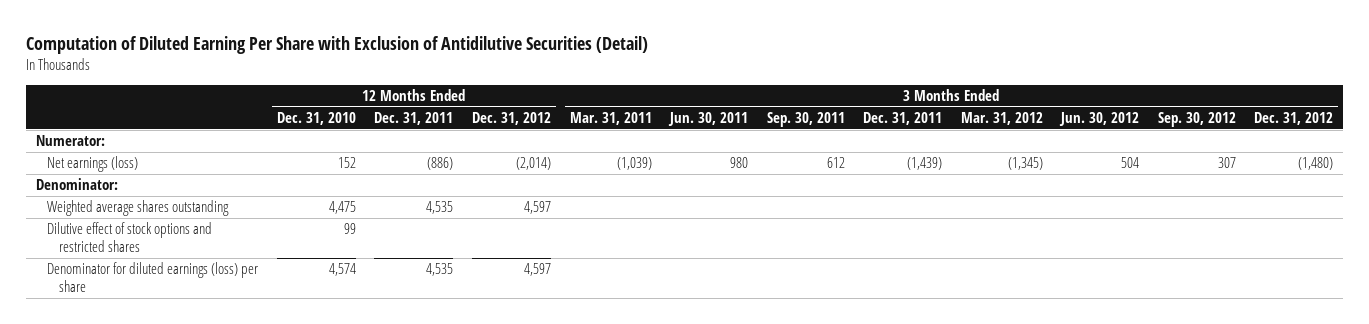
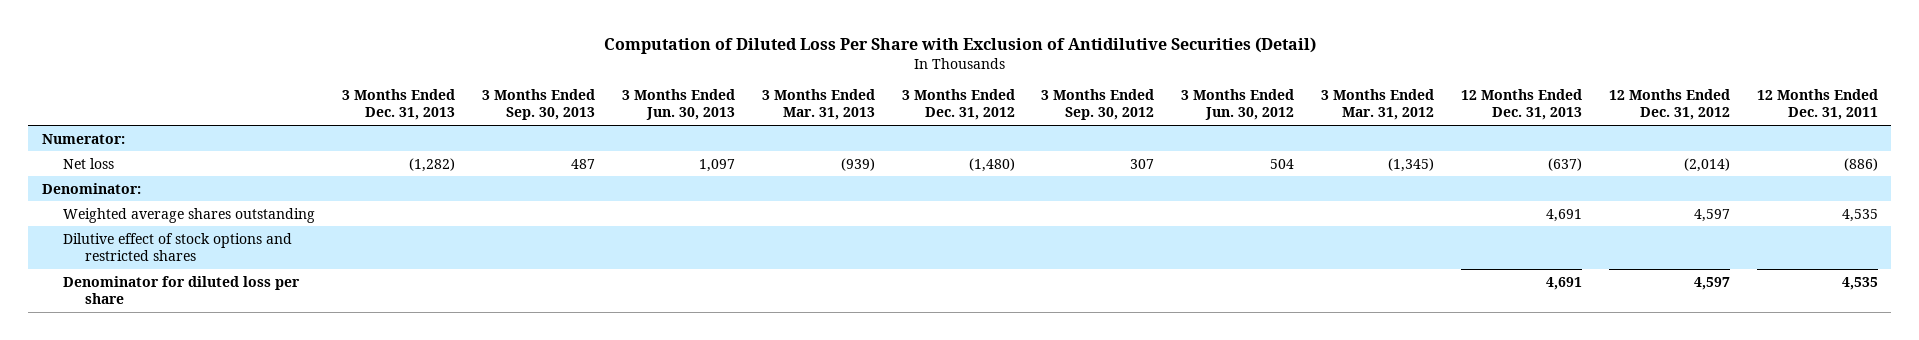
[26,35,649,54] Computation of Diluted Earning Per Share with Exclusion of Antidilutive Securities (Detail) -> [603,36,1316,54] Computation of Diluted Loss Per Share with Exclusion of Antidilutive Securities (Detail)
[276,112,356,126] Dec. 31, 2010 -> none
[569,112,652,126] Mar. 31, 2011 -> none
[668,112,749,127] Jun. 30, 2011 -> none
[766,112,845,128] Sep. 30, 2011 -> none
[863,112,943,126] Dec. 31, 2011 -> none
none -> [342,89,456,121] 3 Months Ended Dec. 31, 2013
none -> [482,89,596,121] 3 Months Ended Sep. 30, 2013
none -> [621,89,735,121] 3 Months Ended Jun. 30, 2013
none -> [761,89,875,121] 3 Months Ended Mar. 31, 2013
none -> [1461,89,1583,121] 12 Months Ended Dec. 31, 2013
[47,156,139,173] Net earnings (loss) -> [63,157,115,169] Net loss
[47,262,259,293] Denominator for diluted earnings (loss) per share -> [63,275,301,304] Denominator for diluted loss per share

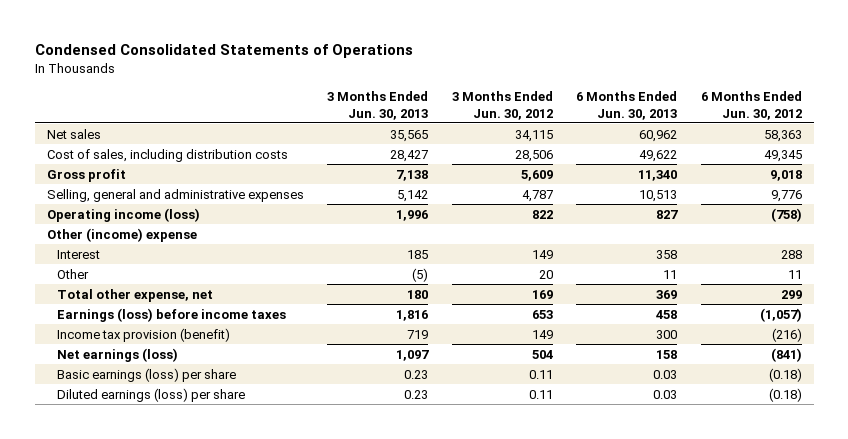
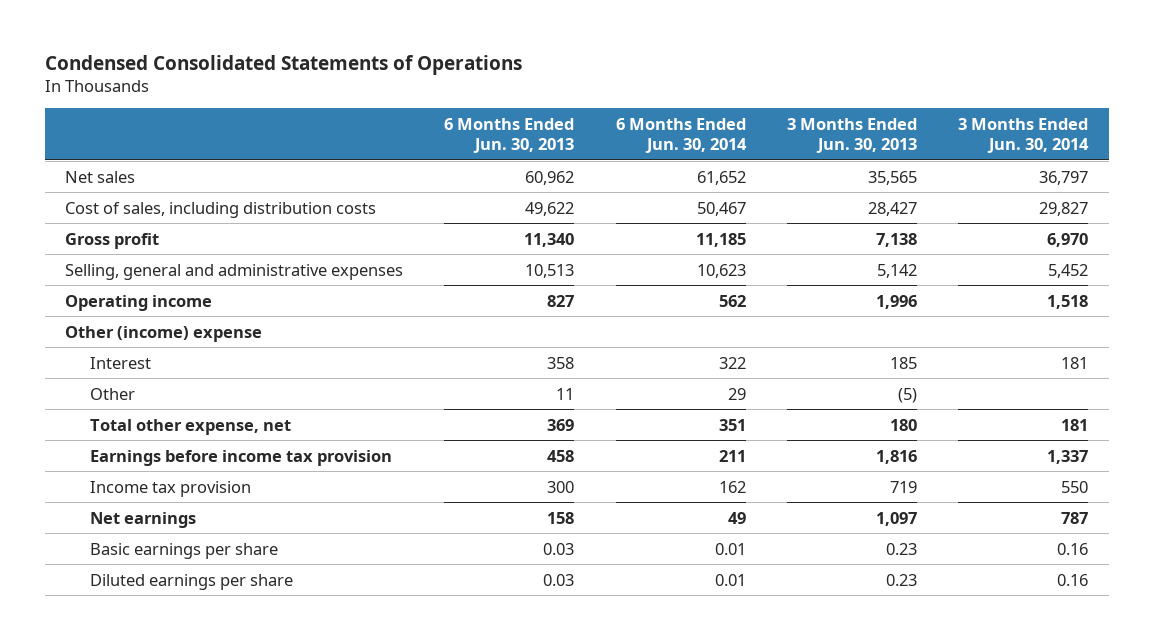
[451,90,553,120] 3 Months Ended Jun. 30, 2012 -> none
[700,90,802,120] 6 Months Ended Jun. 30, 2012 -> none
none -> [615,117,747,153] 6 Months Ended Jun. 30, 2014
none -> [958,117,1090,153] 3 Months Ended Jun. 30, 2014
[46,207,200,222] Operating income (loss) -> [65,294,213,311] Operating income
[56,307,286,322] Earnings (loss) before income taxes -> [89,449,392,466] Earnings before income tax provision
[56,327,230,342] Income tax provision (benefit) -> [89,480,251,497] Income tax provision
[56,347,178,362] Net earnings (loss) -> [89,511,196,528] Net earnings
[56,367,236,382] Basic earnings (loss) per share -> [89,542,278,559] Basic earnings per share
[56,387,245,402] Diluted earnings (loss) per share -> [89,573,293,590] Diluted earnings per share

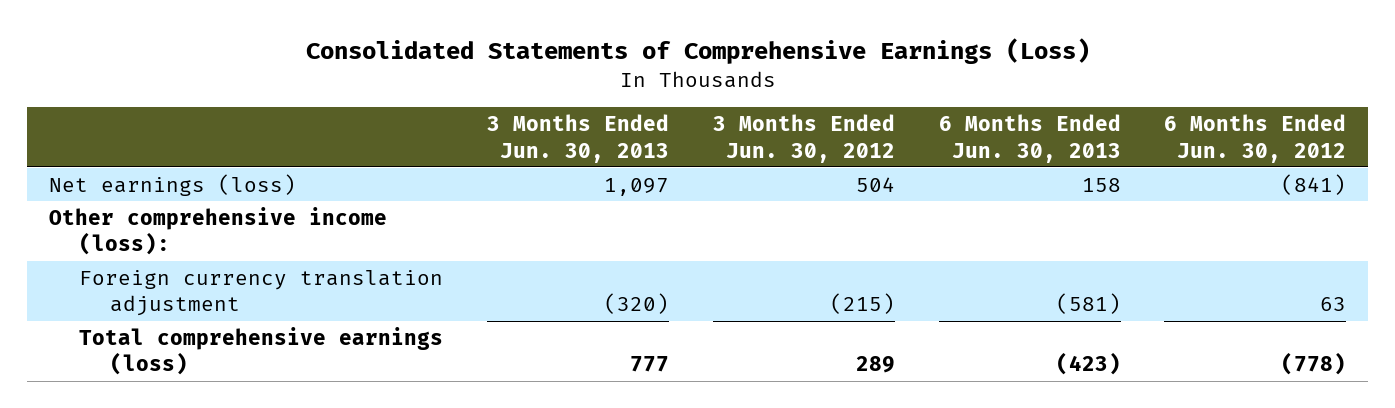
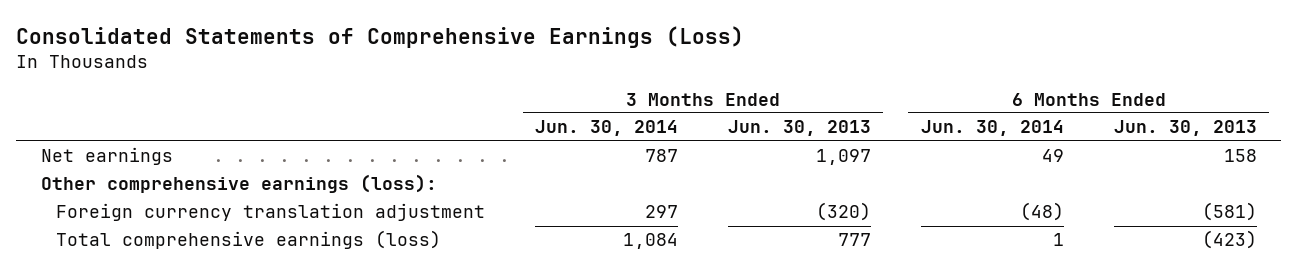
[712,114,895,163] 3 Months Ended Jun. 30, 2012 -> none
[1164,114,1347,163] 6 Months Ended Jun. 30, 2012 -> none
none -> [535,120,679,137] Jun. 30, 2014
none -> [920,120,1064,137] Jun. 30, 2014
[48,173,296,196] Net earnings (loss) -> [41,147,174,166] Net earnings
[48,206,387,256] Other comprehensive income (loss): -> [41,174,438,194] Other comprehensive earnings (loss):

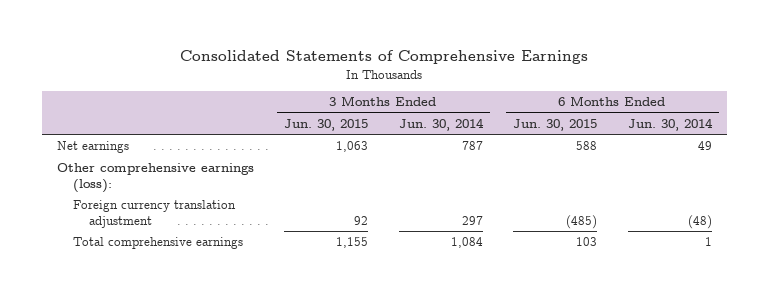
[16,25,745,48] Consolidated Statements of Comprehensive Earnings (Loss) -> [180,50,589,65] Consolidated Statements of Comprehensive Earnings
[727,120,871,137] Jun. 30, 2013 -> none
[1113,120,1257,137] Jun. 30, 2013 -> none
none -> [284,118,369,131] Jun. 30, 2015
none -> [513,118,598,131] Jun. 30, 2015
[56,230,442,250] Total comprehensive earnings (loss) -> [72,237,243,250] Total comprehensive earnings

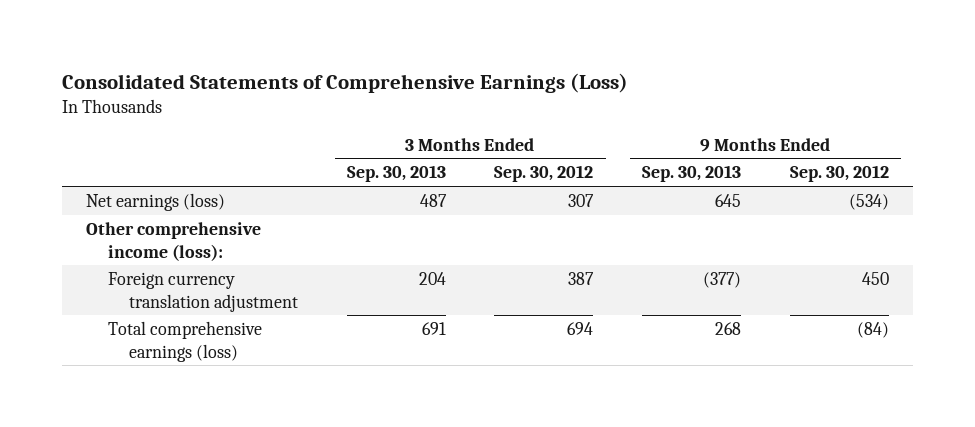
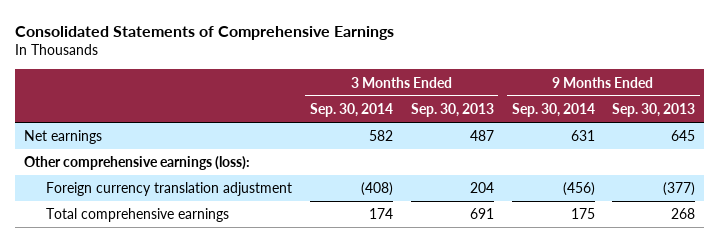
[61,73,628,94] Consolidated Statements of Comprehensive Earnings (Loss) -> [14,25,394,40] Consolidated Statements of Comprehensive Earnings
[494,165,594,183] Sep. 30, 2012 -> none
[789,165,889,183] Sep. 30, 2012 -> none
none -> [309,102,393,117] Sep. 30, 2014
none -> [511,102,595,117] Sep. 30, 2014
[86,192,226,211] Net earnings (loss) -> [23,130,102,145] Net earnings
[86,221,262,261] Other comprehensive income (loss): -> [23,156,250,171] Other comprehensive earnings (loss):
[107,320,262,362] Total comprehensive earnings (loss) -> [45,208,229,223] Total comprehensive earnings

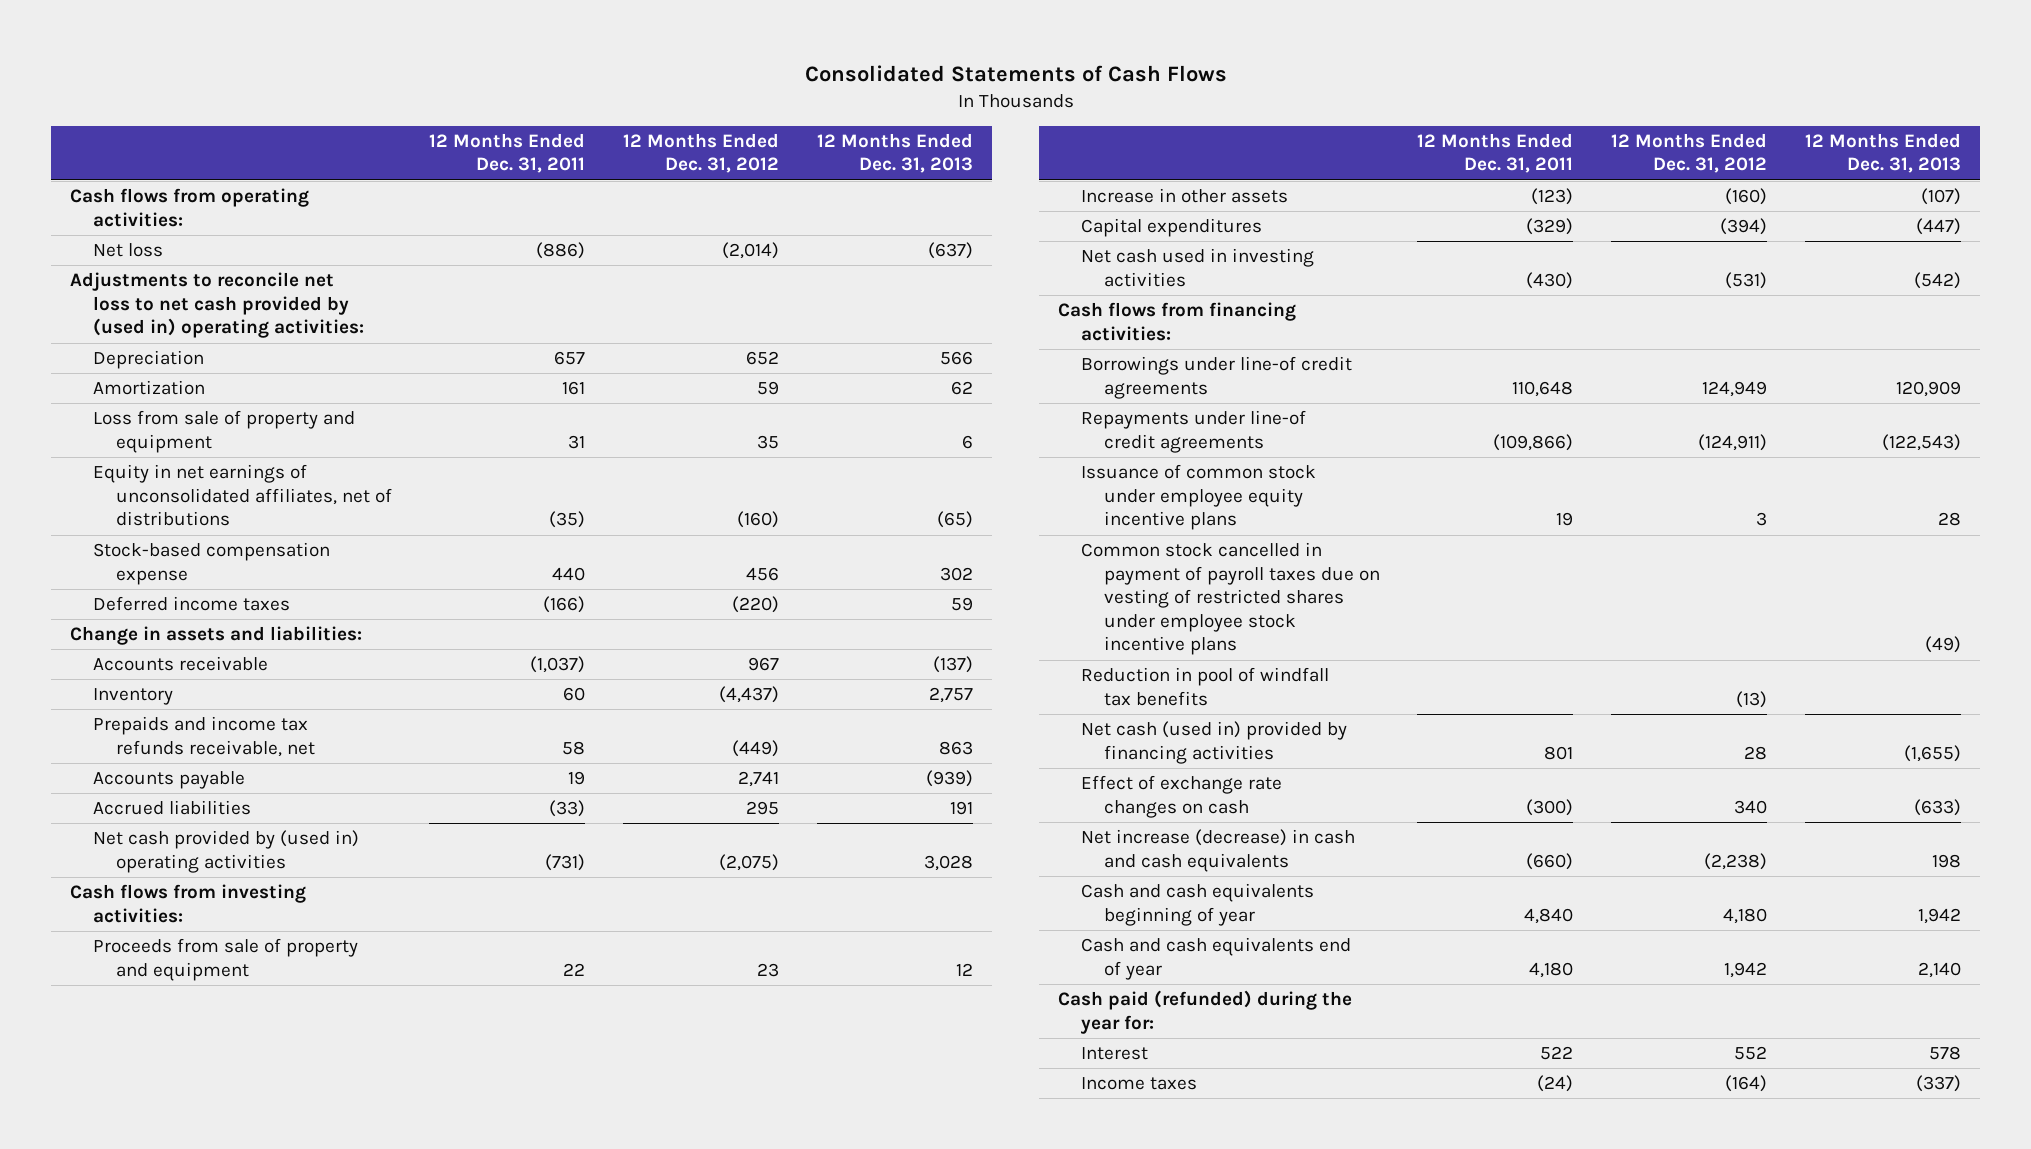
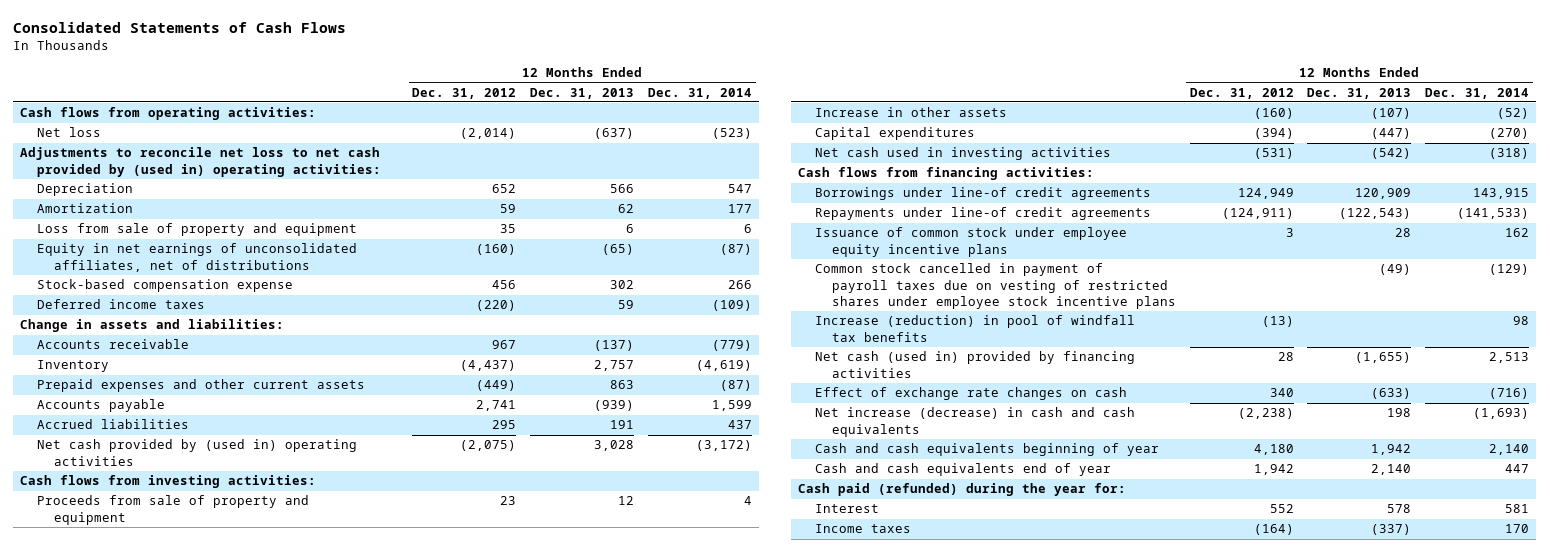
[429,132,586,174] 12 Months Ended Dec. 31, 2011 -> none
none -> [648,87,753,99] Dec. 31, 2014
[92,716,315,757] Prepaids and income tax refunds receivable, net -> [37,379,366,393] Prepaid expenses and other current assets
[1080,667,1329,706] Reduction in pool of windfall tax benefits -> [814,315,1135,342] Increase (reduction) in pool of windfall tax benefits

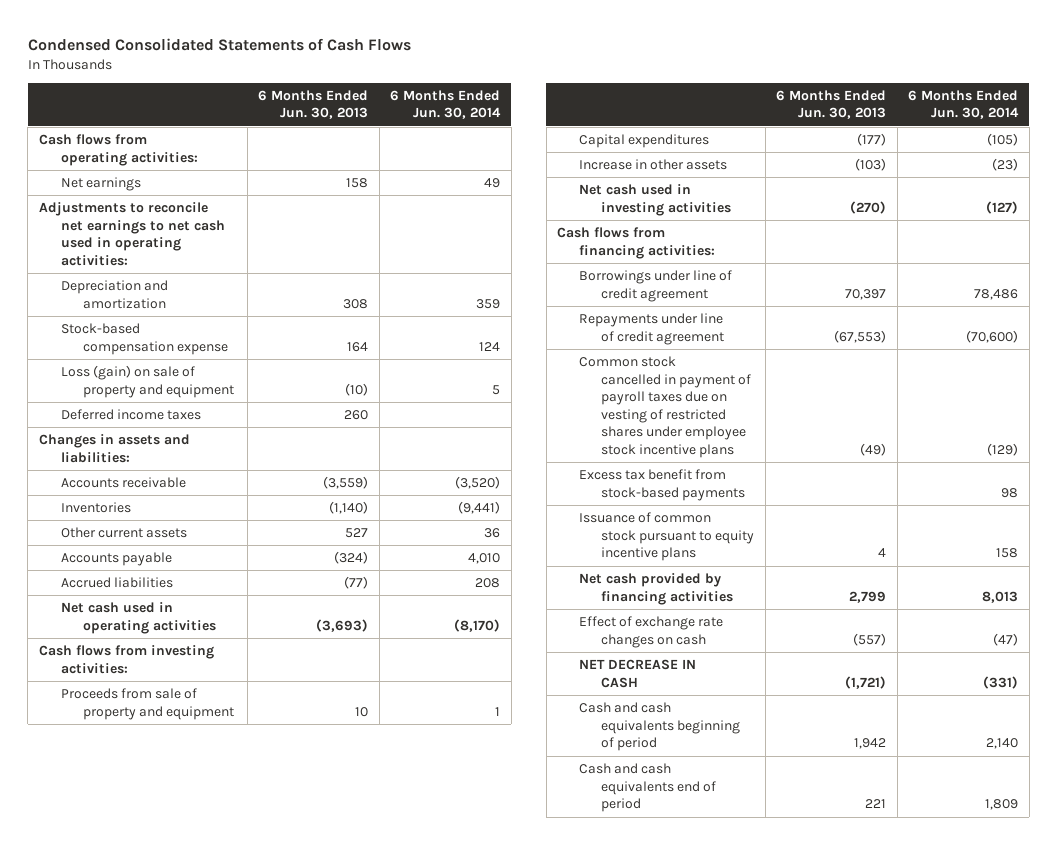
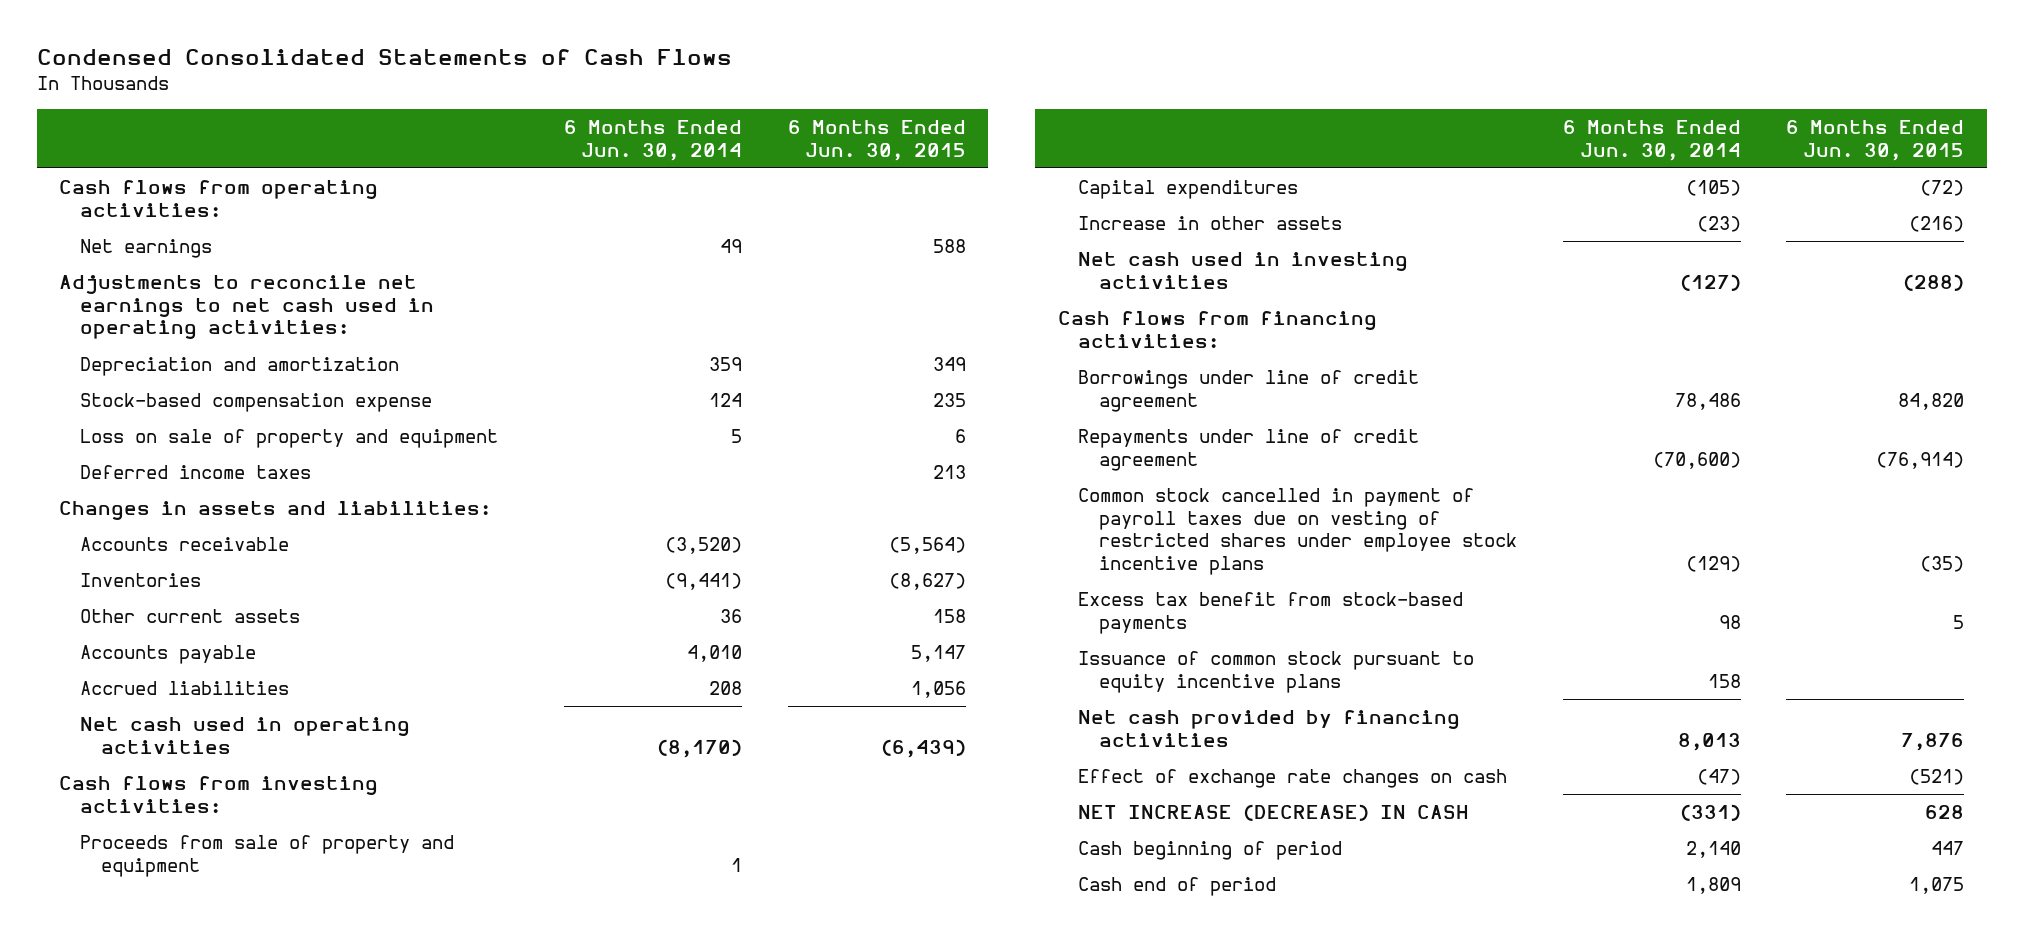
[258,89,369,120] 6 Months Ended Jun. 30, 2013 -> none
none -> [787,120,966,161] 6 Months Ended Jun. 30, 2015
[61,365,235,398] Loss (gain) on sale of property and equipment -> [80,429,499,449] Loss on sale of property and equipment
[579,659,697,688] NET DECREASE IN CASH -> [1078,804,1470,822] NET INCREASE (DECREASE) IN CASH
[579,702,741,752] Cash and cash equivalents beginning of period -> [1078,841,1343,861] Cash beginning of period
[579,763,717,813] Cash and cash equivalents end of period -> [1078,877,1277,897] Cash end of period

